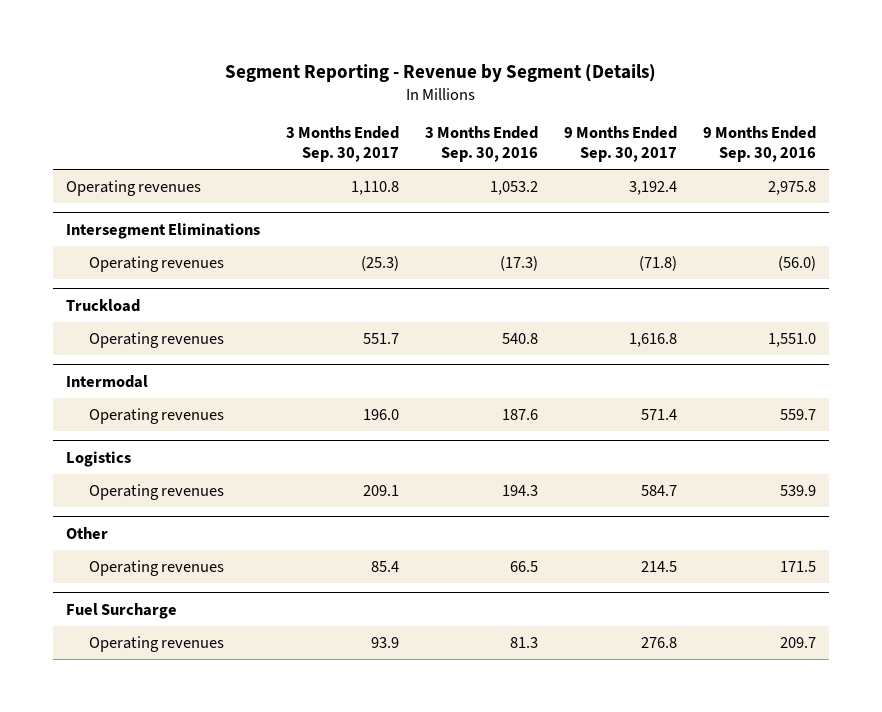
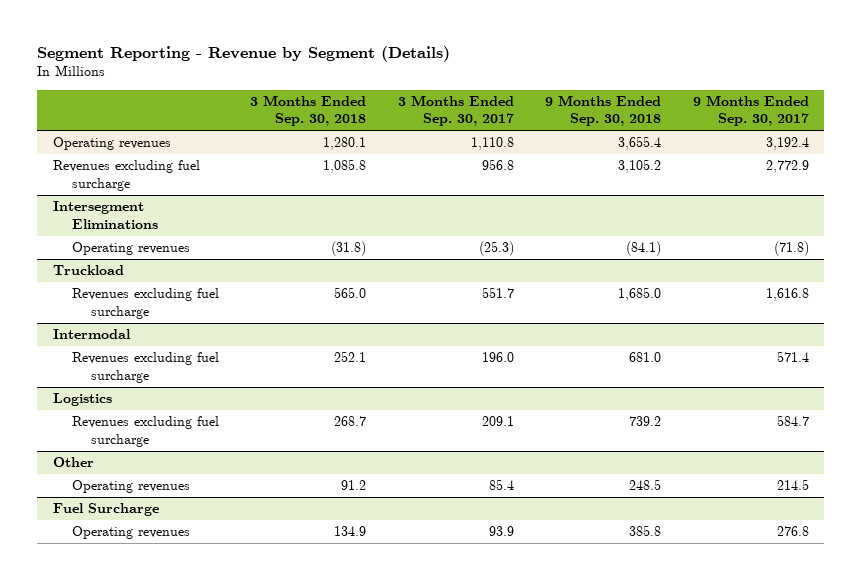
[424,126,538,163] 3 Months Ended Sep. 30, 2016 -> none
[703,126,817,163] 9 Months Ended Sep. 30, 2016 -> none
none -> [250,94,367,127] 3 Months Ended Sep. 30, 2018
none -> [545,94,662,127] 9 Months Ended Sep. 30, 2018
none -> [52,160,200,191] Revenues excluding fuel surcharge
[89,331,225,348] Operating revenues -> [71,288,219,319] Revenues excluding fuel surcharge
[89,407,225,424] Operating revenues -> [71,352,219,383] Revenues excluding fuel surcharge
[89,483,225,500] Operating revenues -> [71,416,219,447] Revenues excluding fuel surcharge

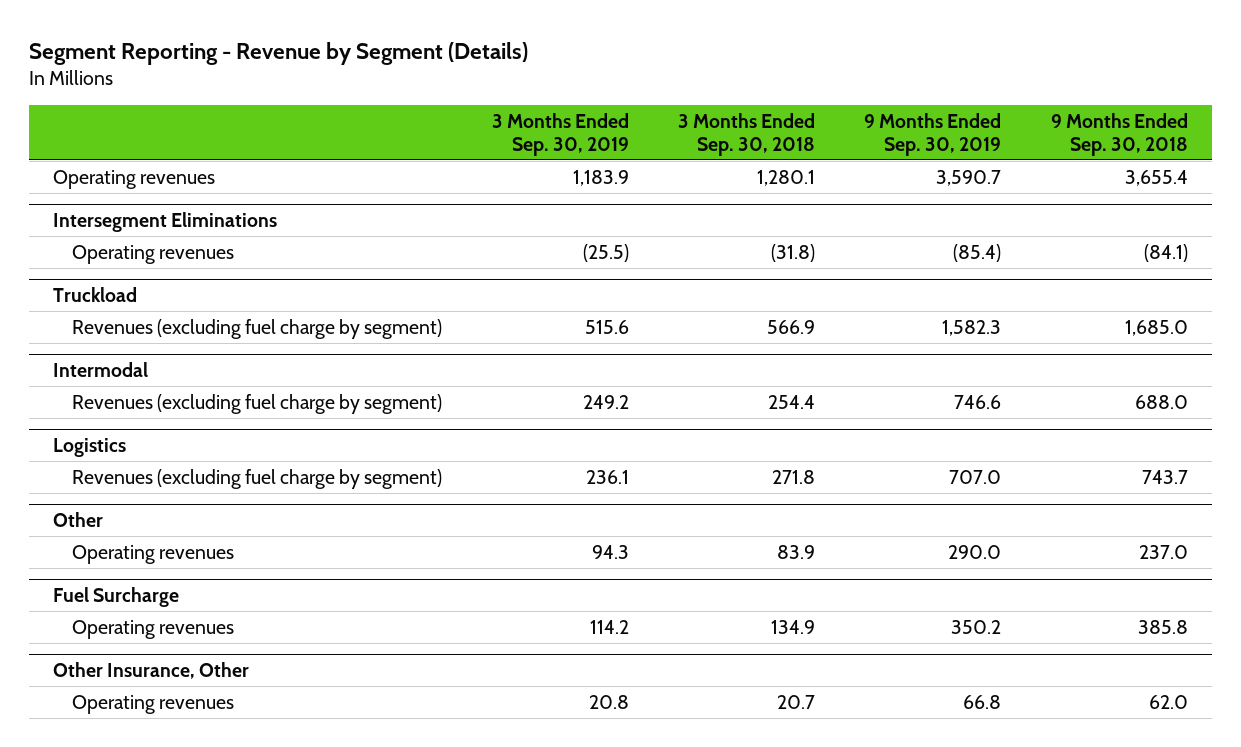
[397,94,514,127] 3 Months Ended Sep. 30, 2017 -> none
[692,94,809,127] 9 Months Ended Sep. 30, 2017 -> none
none -> [491,112,629,156] 3 Months Ended Sep. 30, 2019
none -> [864,112,1002,156] 9 Months Ended Sep. 30, 2019
[52,160,200,191] Revenues excluding fuel surcharge -> none
[71,288,219,319] Revenues excluding fuel surcharge -> [72,318,443,339] Revenues (excluding fuel charge by segment)
[334,287,367,299] 565.0 -> [766,319,815,334] 566.9
[71,352,219,383] Revenues excluding fuel surcharge -> [72,393,443,414] Revenues (excluding fuel charge by segment)
[334,351,367,363] 252.1 -> [767,394,815,409] 254.4
[629,352,662,363] 681.0 -> [1134,394,1188,409] 688.0
[71,416,219,447] Revenues excluding fuel surcharge -> [72,468,443,489] Revenues (excluding fuel charge by segment)
[334,416,367,427] 268.7 -> [771,469,815,484] 271.8
[629,416,662,427] 739.2 -> [1141,469,1188,484] 743.7
[341,480,367,491] 91.2 -> [776,544,815,559] 83.9
[629,479,662,491] 248.5 -> [1138,544,1188,559] 237.0
none -> [53,662,250,680] Other Insurance, Other
none -> [72,694,235,714] Operating revenues

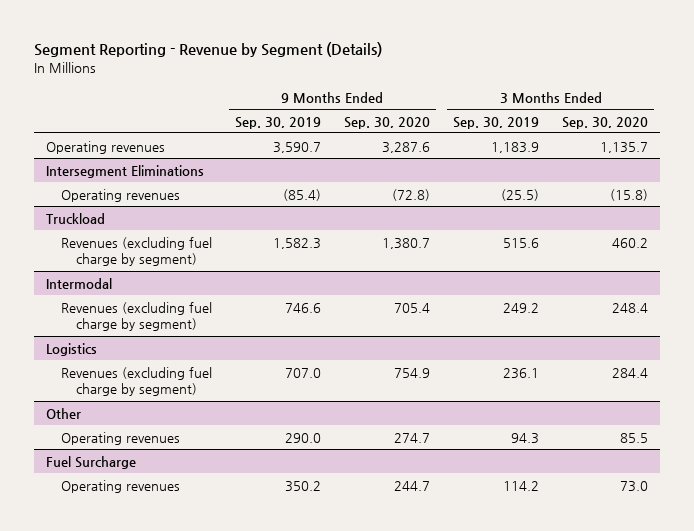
[677,112,815,156] 3 Months Ended Sep. 30, 2018 -> none
[1050,112,1188,156] 9 Months Ended Sep. 30, 2018 -> none
none -> [344,116,431,129] Sep. 30, 2020
none -> [562,116,649,129] Sep. 30, 2020
[53,662,250,680] Other Insurance, Other -> none
[72,694,235,714] Operating revenues -> none

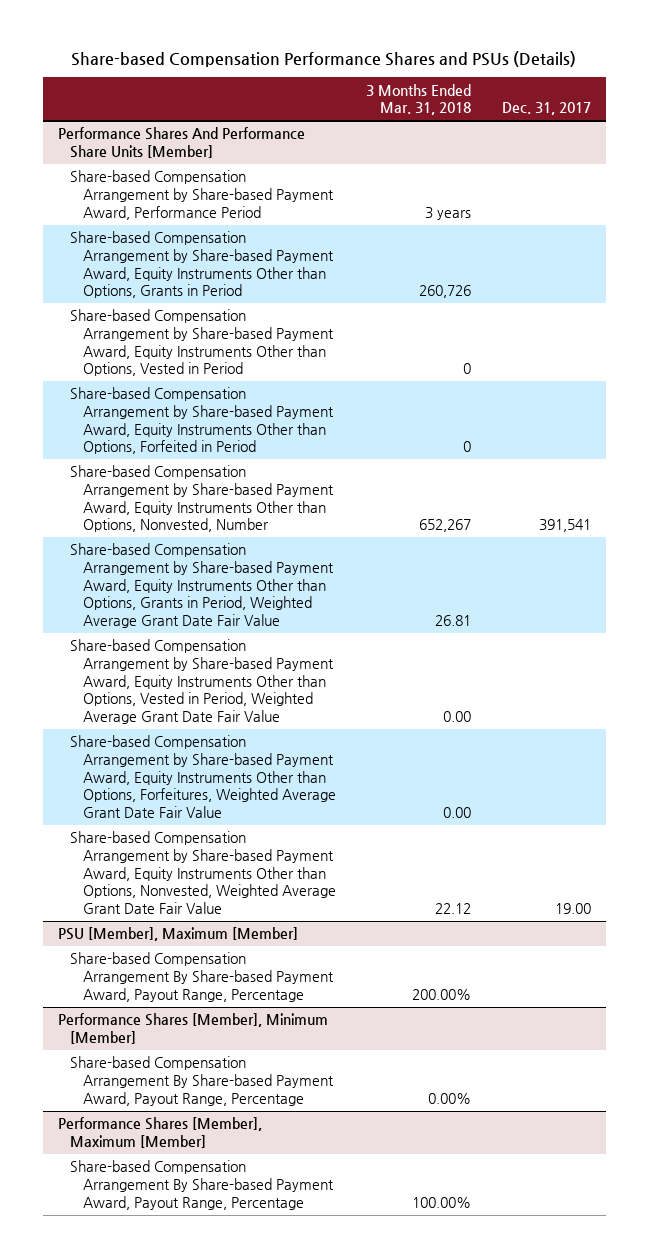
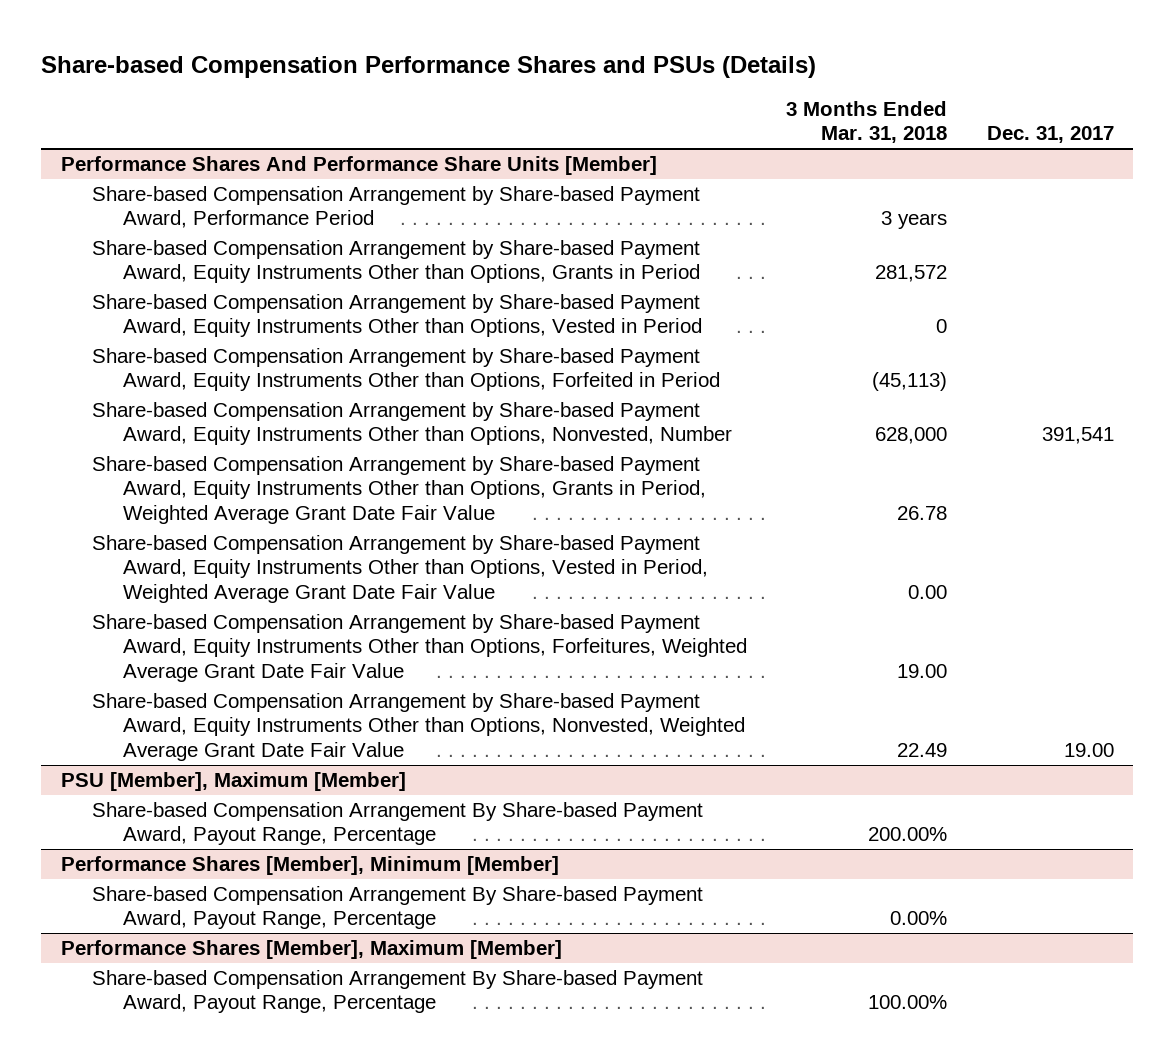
[419,285,472,299] 260,726 -> [875,265,948,283] 281,572
[463,441,472,453] 0 -> [872,372,948,392] (45,113)
[419,519,472,533] 652,267 -> [875,427,948,445] 628,000
[435,615,472,627] 26.81 -> [897,505,948,520] 26.78
[443,807,472,819] 0.00 -> [897,663,948,678] 19.00
[435,903,472,915] 22.12 -> [897,742,948,757] 22.49

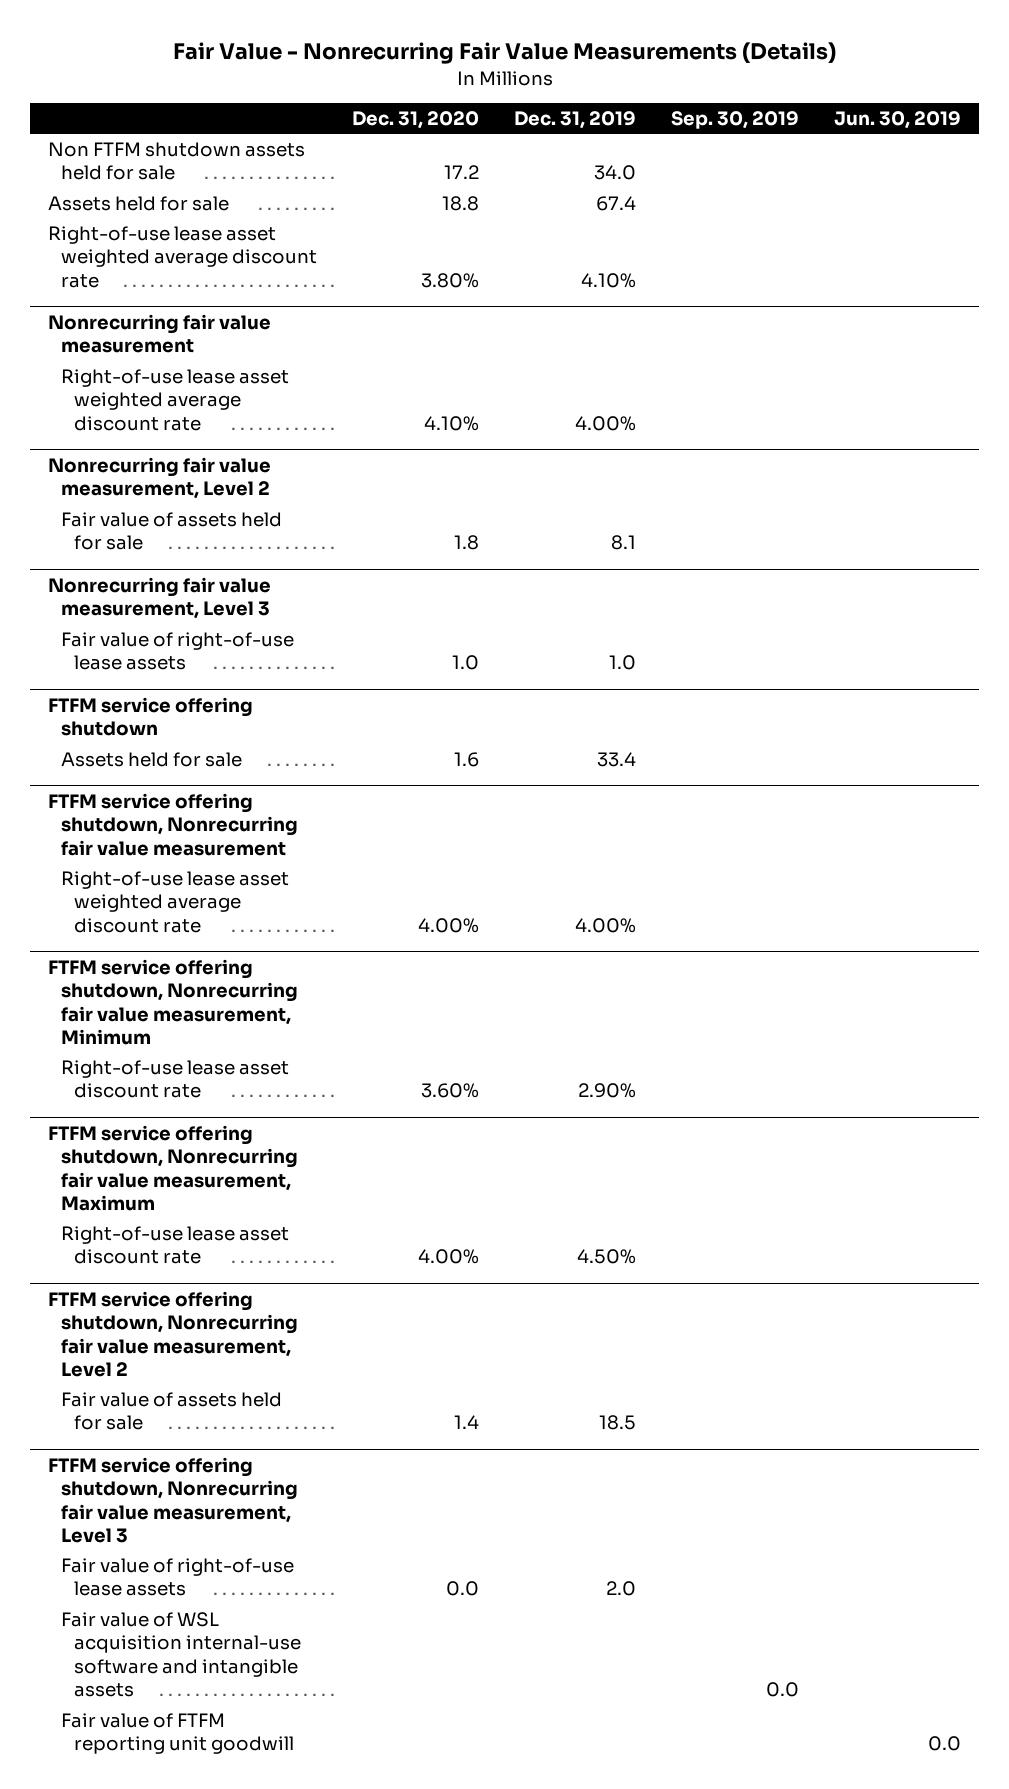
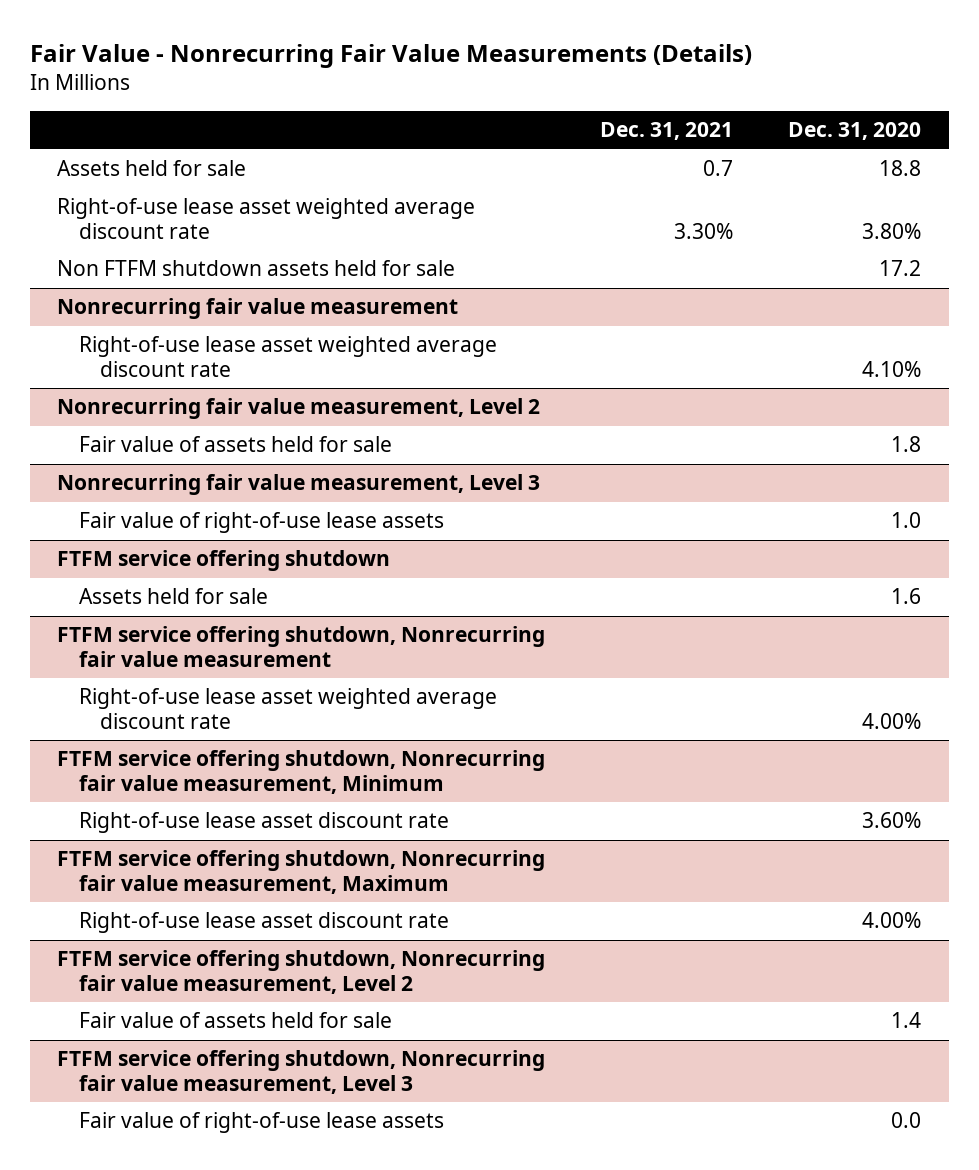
[514,111,637,130] Dec. 31, 2019 -> none
[671,111,800,130] Sep. 30, 2019 -> none
[834,111,962,130] Jun. 30, 2019 -> none
none -> [600,122,734,141] Dec. 31, 2021
[47,141,305,181] Non FTFM shutdown assets held for sale -> [57,260,456,277] Non FTFM shutdown assets held for sale
[61,1611,302,1698] Fair value of WSL acquisition internal-use software and intangible assets -> none
[61,1712,295,1755] Fair value of FTFM reporting unit goodwill -> none

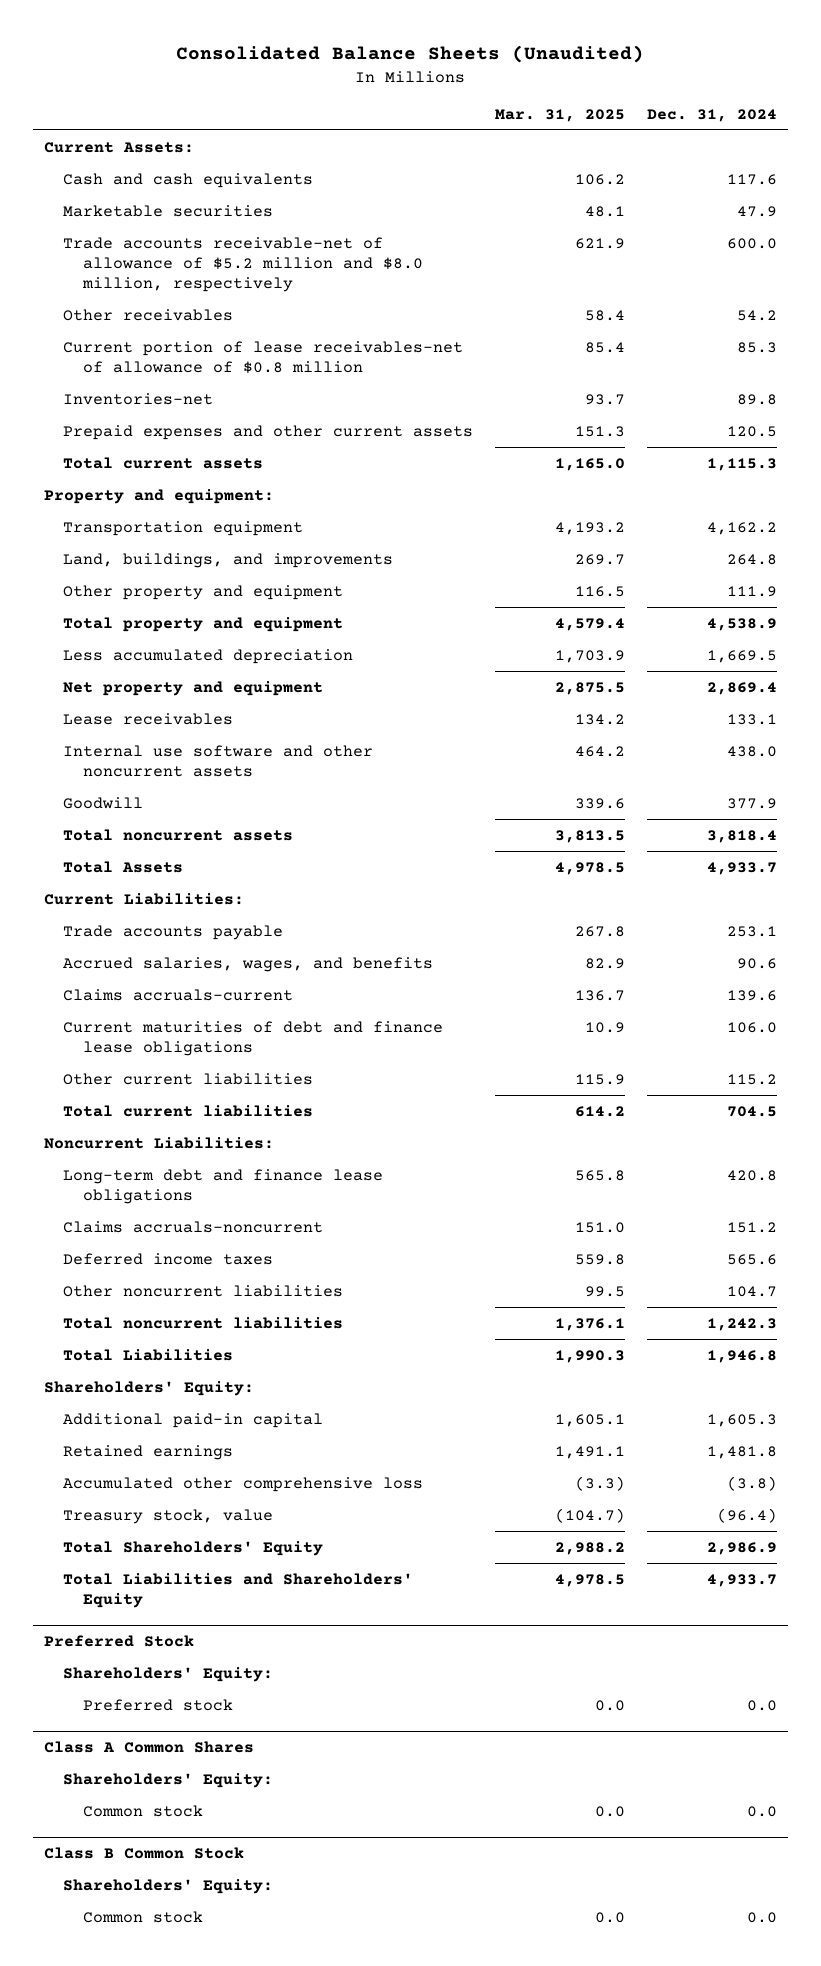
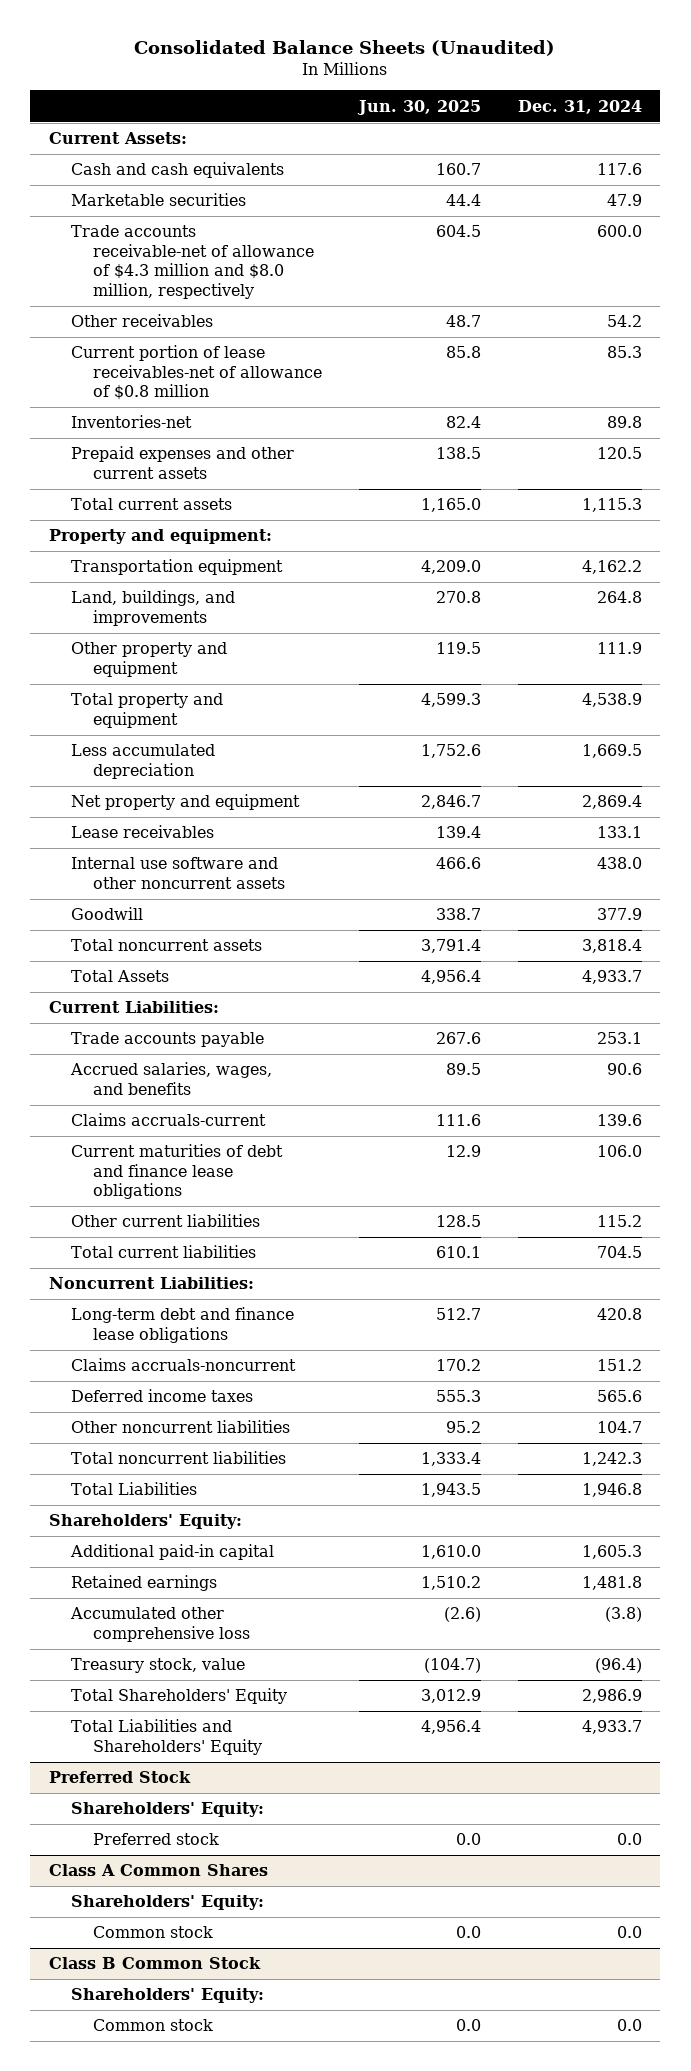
[495,109,626,123] Mar. 31, 2025 -> none
none -> [357,99,482,115] Jun. 30, 2025
[63,236,423,292] Trade accounts receivable-net of allowance of $5.2 million and $8.0 million, respectively -> [71,225,315,299] Trade accounts receivable-net of allowance of $4.3 million and $8.0 million, respectively

